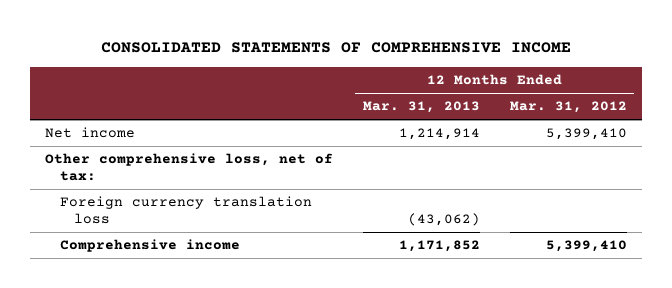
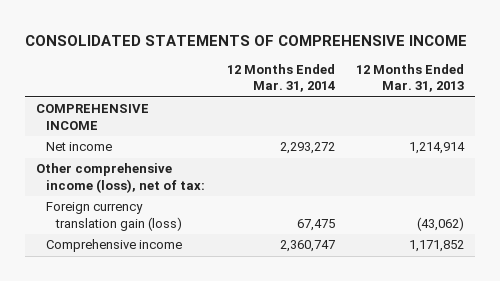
[509,101,627,114] Mar. 31, 2012 -> none
none -> [226,64,335,93] 12 Months Ended Mar. 31, 2014
none -> [36,104,150,130] COMPREHENSIVE INCOME
[45,153,334,181] Other comprehensive loss, net of tax: -> [36,163,206,193] Other comprehensive income (loss), net of tax:
[59,196,312,224] Foreign currency translation loss -> [46,202,183,231] Foreign currency translation gain (loss)

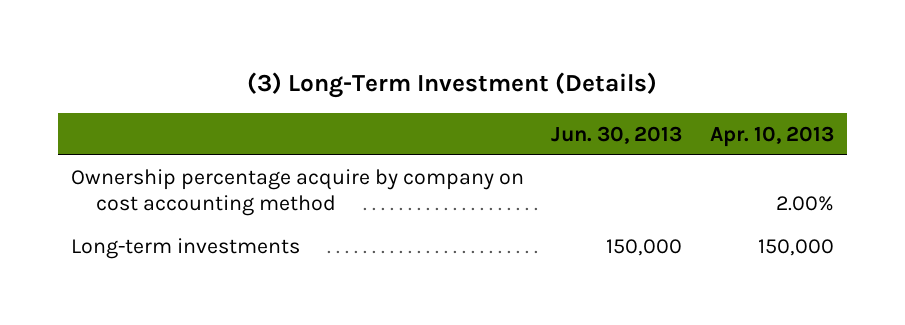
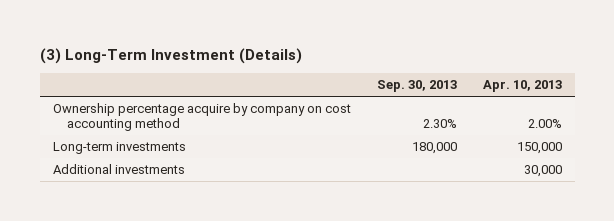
[551,125,683,144] Jun. 30, 2013 -> none
none -> [376,80,457,93] Sep. 30, 2013
none -> [52,164,185,175] Additional investments

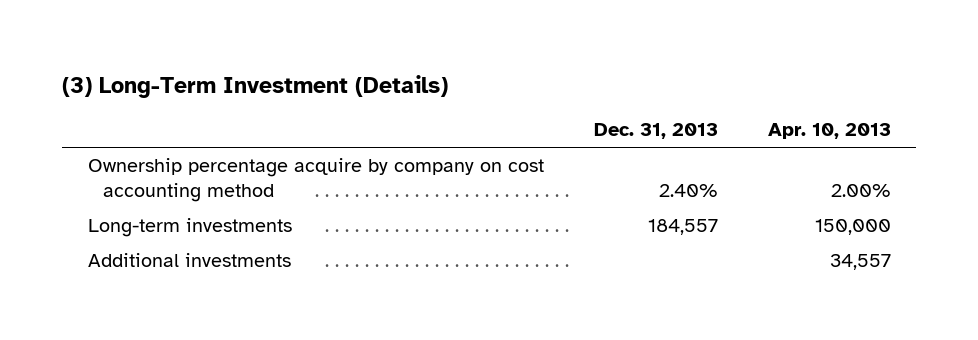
[376,80,457,93] Sep. 30, 2013 -> none
none -> [593,123,718,140] Dec. 31, 2013
[523,165,562,178] 30,000 -> [829,254,891,271] 34,557

